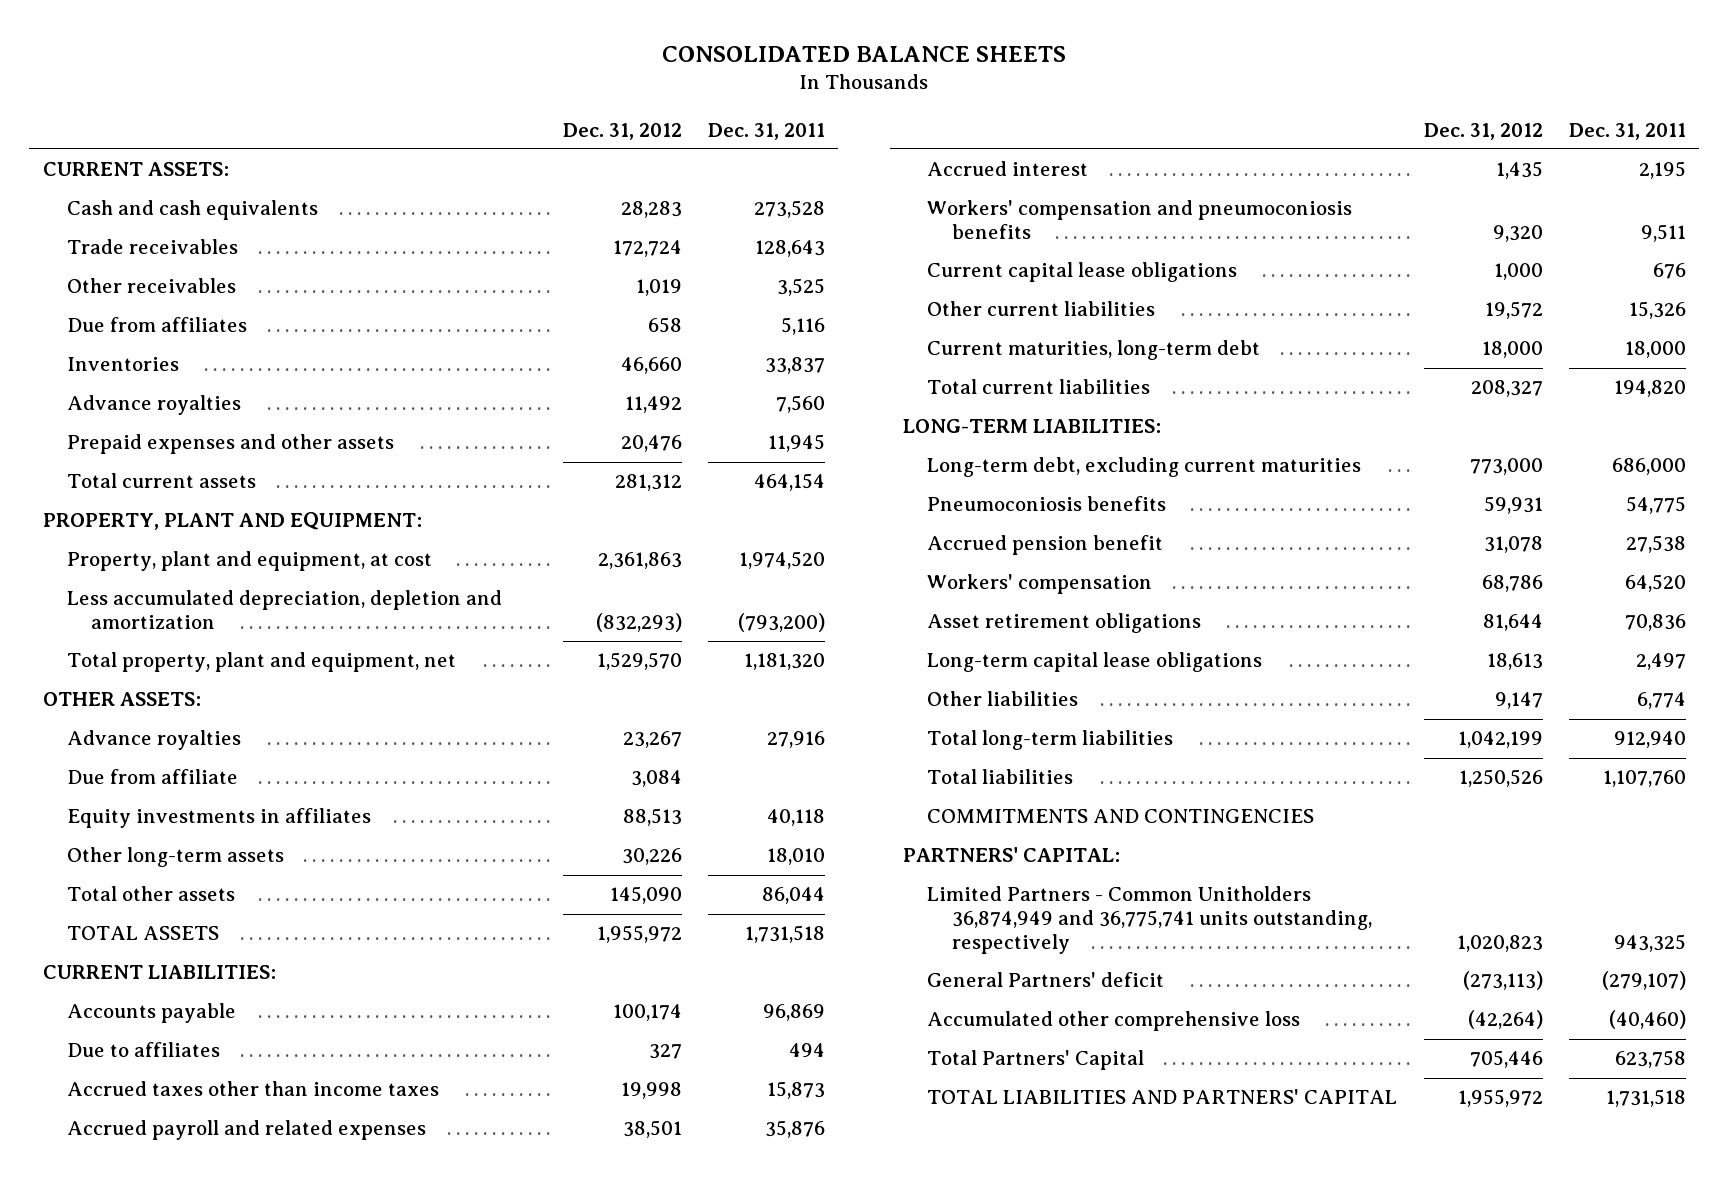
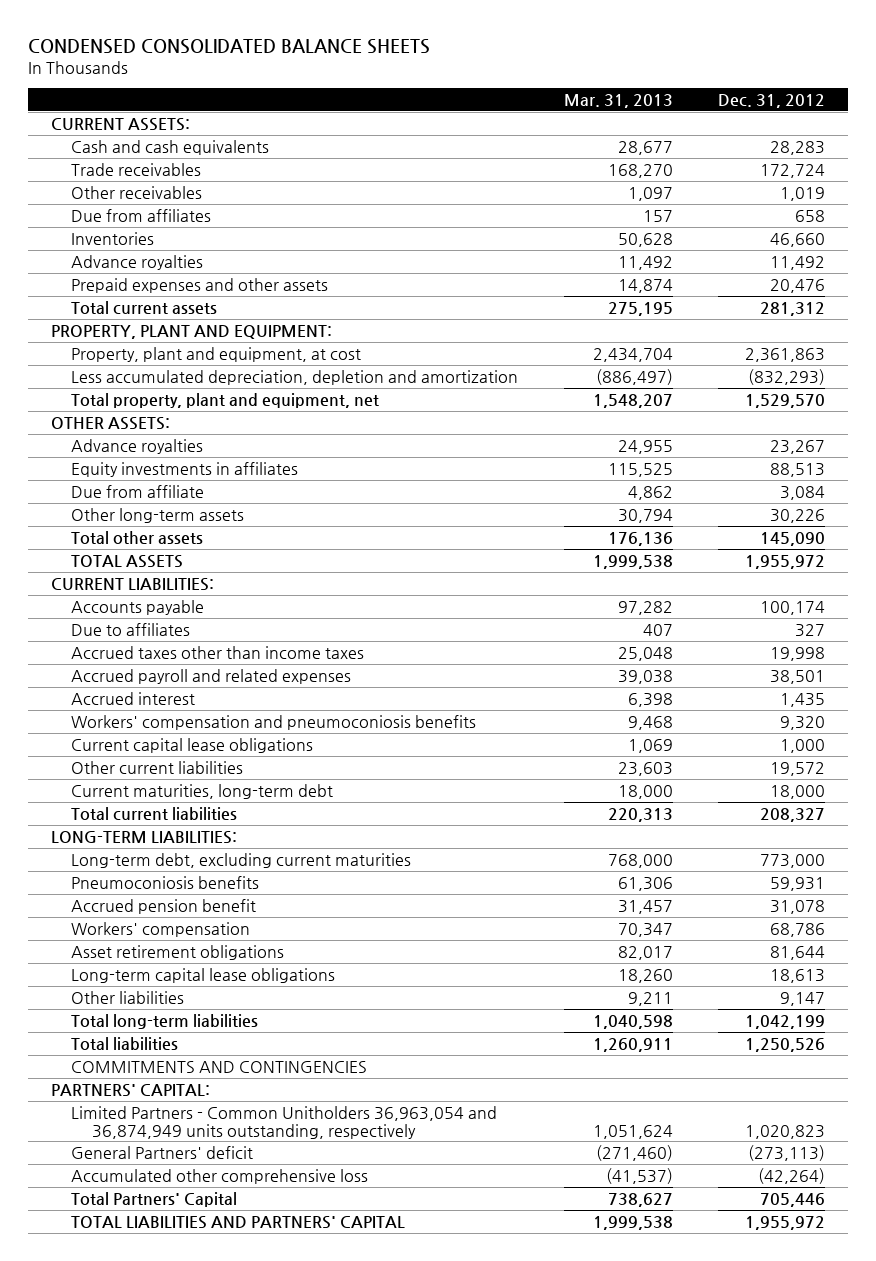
[662,45,1067,62] CONSOLIDATED BALANCE SHEETS -> [27,38,430,54] CONDENSED CONSOLIDATED BALANCE SHEETS
[708,122,826,140] Dec. 31, 2011 -> none
none -> [563,93,673,108] Mar. 31, 2013
[66,769,238,785] Due from affiliate -> [71,484,205,498] Due from affiliate
[927,886,1372,955] Limited Partners - Common Unitholders 36,874,949 and 36,775,741 units outstanding, respectively -> [71,1105,498,1139] Limited Partners - Common Unitholders 36,963,054 and 36,874,949 units outstanding, respectively

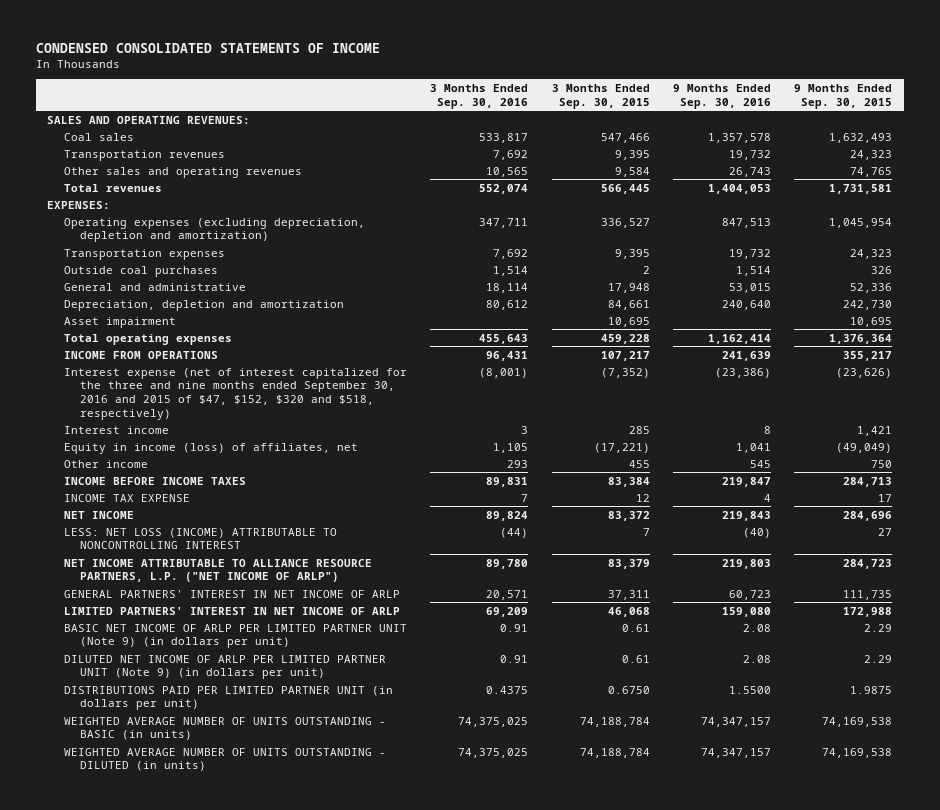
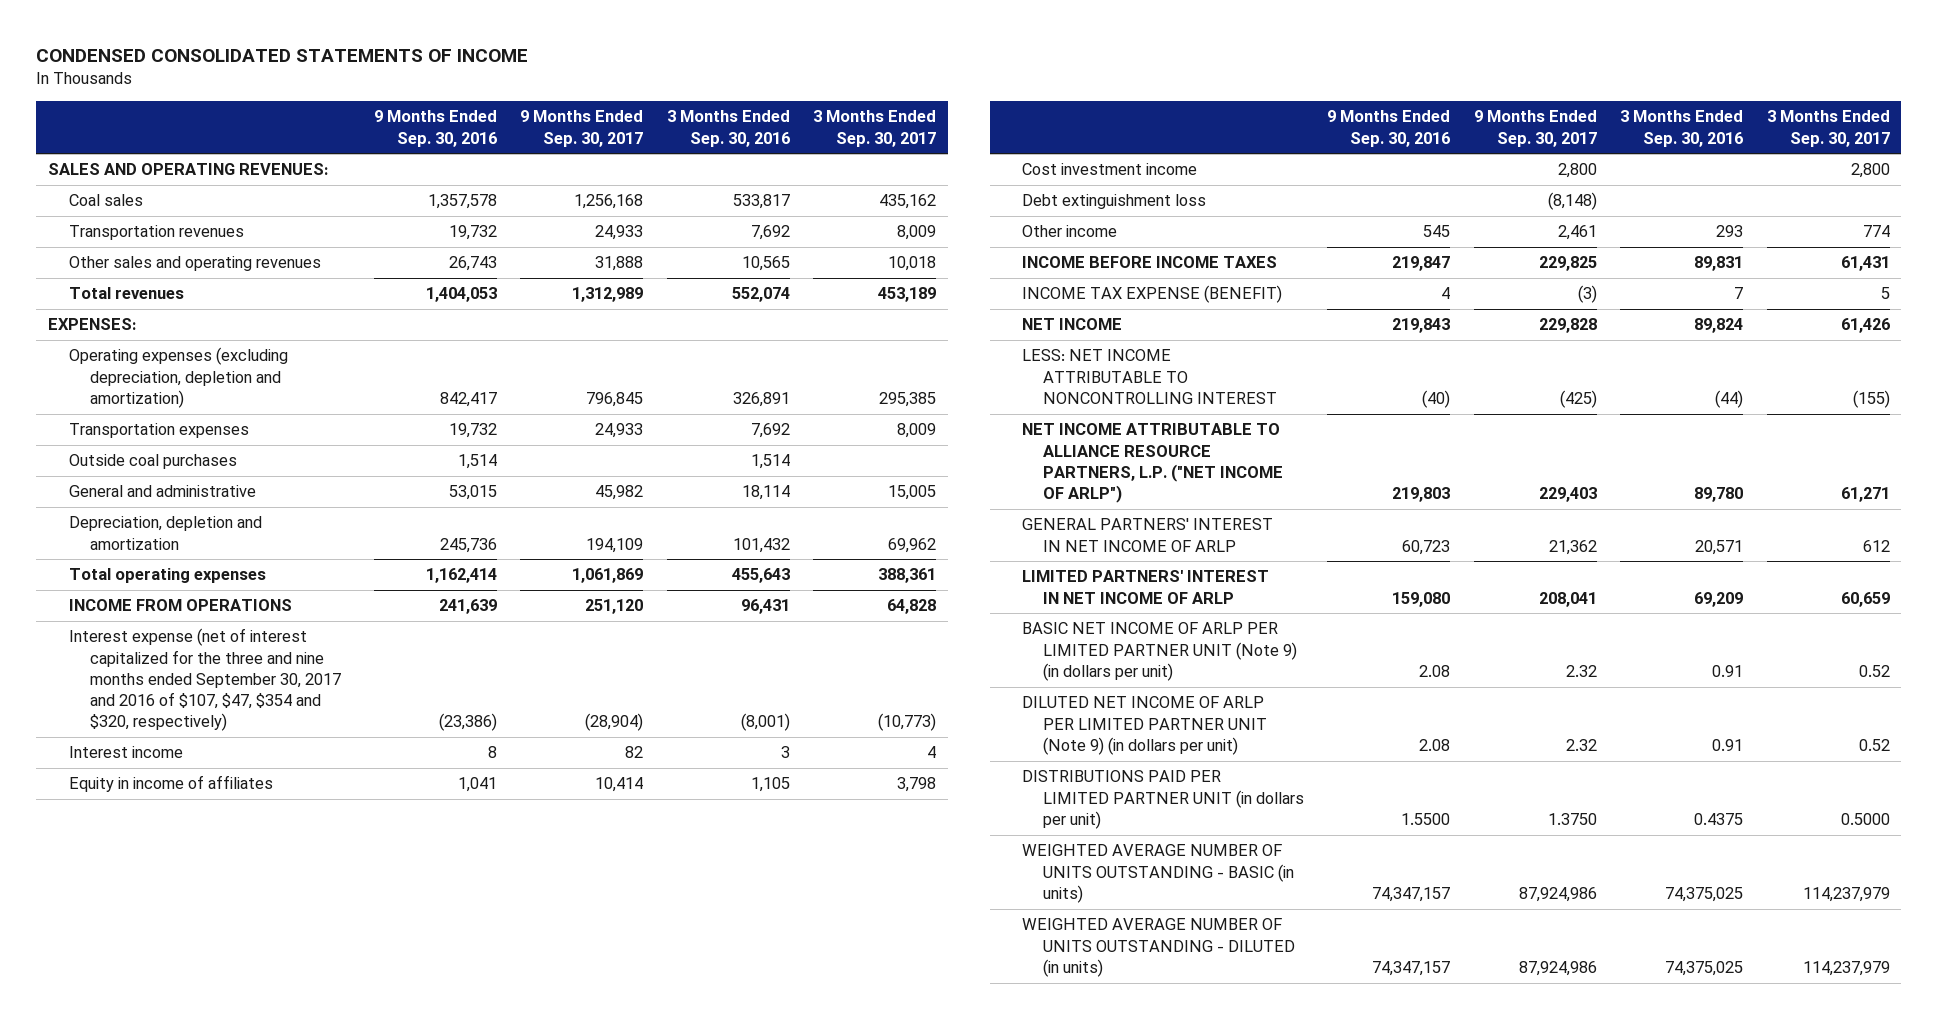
[551,84,650,109] 3 Months Ended Sep. 30, 2015 -> none
[794,84,893,109] 9 Months Ended Sep. 30, 2015 -> none
none -> [520,110,644,147] 9 Months Ended Sep. 30, 2017
none -> [813,110,937,147] 3 Months Ended Sep. 30, 2017
[479,217,529,228] 347,711 -> [732,391,790,407] 326,891
[721,217,771,228] 847,513 -> [440,391,498,407] 842,417
[63,316,176,328] Asset impairment -> none
[486,299,529,310] 80,612 -> [732,537,790,553] 101,432
[721,299,771,310] 240,640 -> [440,537,498,553] 245,736
[63,367,407,420] Interest expense (net of interest capitalized for the three and nine months ended September 30, 2016 and 2015 of $47, $152, $320 and $518, respectively) -> [68,628,341,732] Interest expense (net of interest capitalized for the three and nine months ended September 30, 2017 and 2016 of $107, $47, $354 and $320, respectively)
[63,442,358,454] Equity in income (loss) of affiliates, net -> [68,775,273,793] Equity in income of affiliates
none -> [1021,163,1197,176] Cost investment income
none -> [1021,194,1206,210] Debt extinguishment loss
[63,493,190,502] INCOME TAX EXPENSE -> [1021,285,1282,304] INCOME TAX EXPENSE (BENEFIT)
[63,527,337,550] LESS: NET LOSS (INCOME) ATTRIBUTABLE TO NONCONTROLLING INTEREST -> [1021,349,1277,404] LESS: NET INCOME ATTRIBUTABLE TO NONCONTROLLING INTEREST

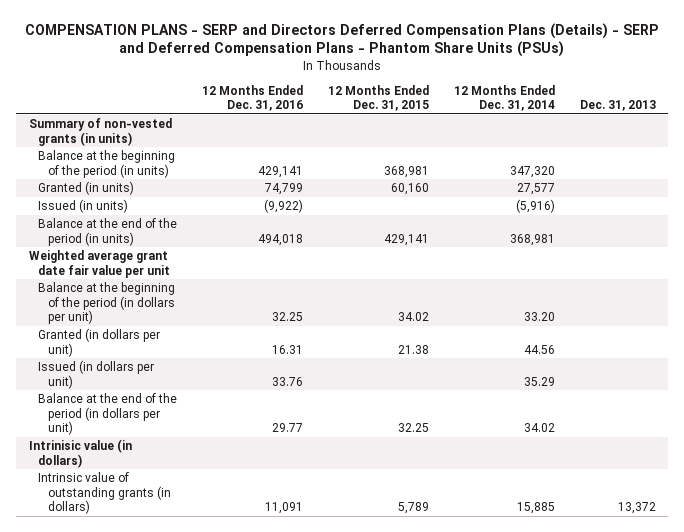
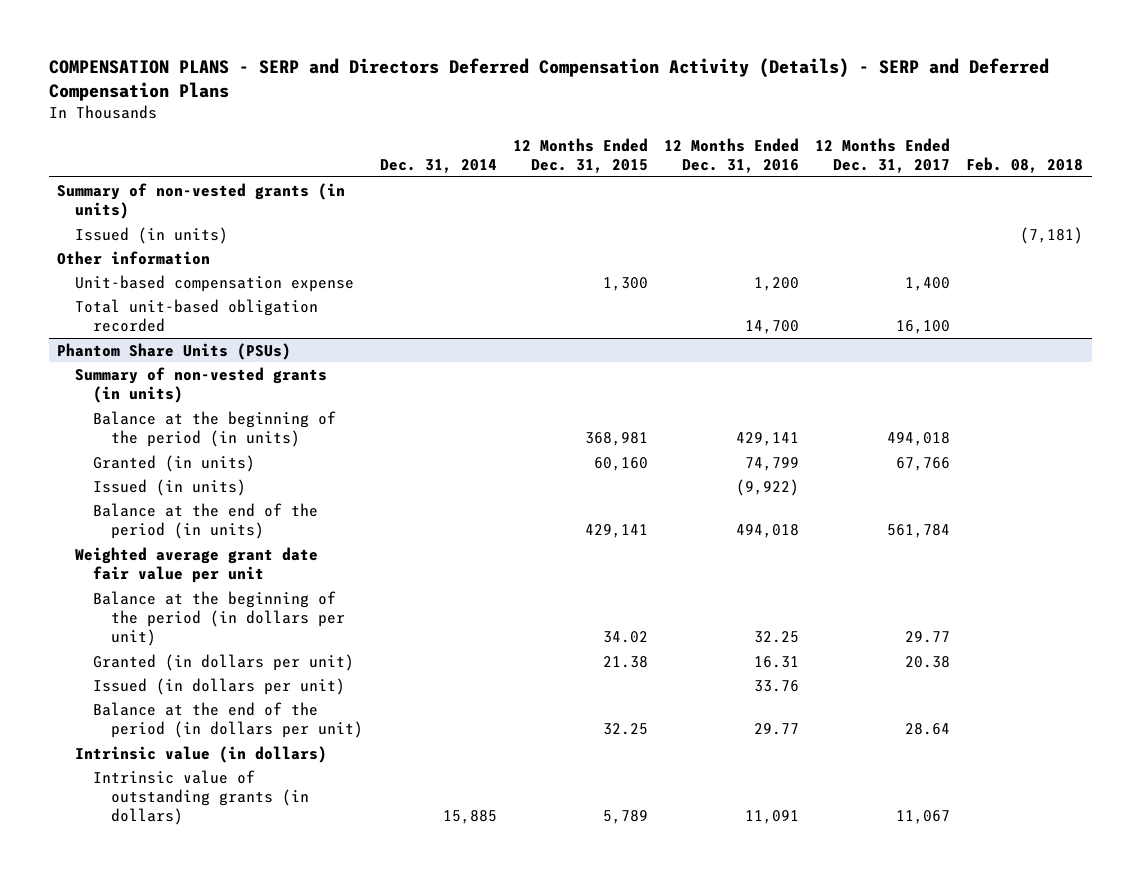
[25,22,660,58] COMPENSATION PLANS - SERP and Directors Deferred Compensation Plans (Details) - SERP and Deferred Compensation Plans - Phantom Share Units (PSUs) -> [48,57,1049,101] COMPENSATION PLANS - SERP and Directors Deferred Compensation Activity (Details) - SERP and Deferred Compensation Plans
[453,84,555,112] 12 Months Ended Dec. 31, 2014 -> none
[579,100,656,112] Dec. 31, 2013 -> none
none -> [379,159,497,174] Dec. 31, 2014
none -> [815,137,951,174] 12 Months Ended Dec. 31, 2017
none -> [966,157,1084,174] Feb. 08, 2018
none -> [75,226,229,244] Issued (in units)
none -> [56,250,210,265] Other information
none -> [75,274,355,292] Unit-based compensation expense
none -> [75,298,319,332] Total unit-based obligation recorded
none -> [56,342,291,360] Phantom Share Units (PSUs)
none -> [75,366,328,403] Summary of non-vested grants (in units)
[28,439,132,468] Intrinisic value (in dollars) -> [75,745,328,763] Intrinsic value (in dollars)

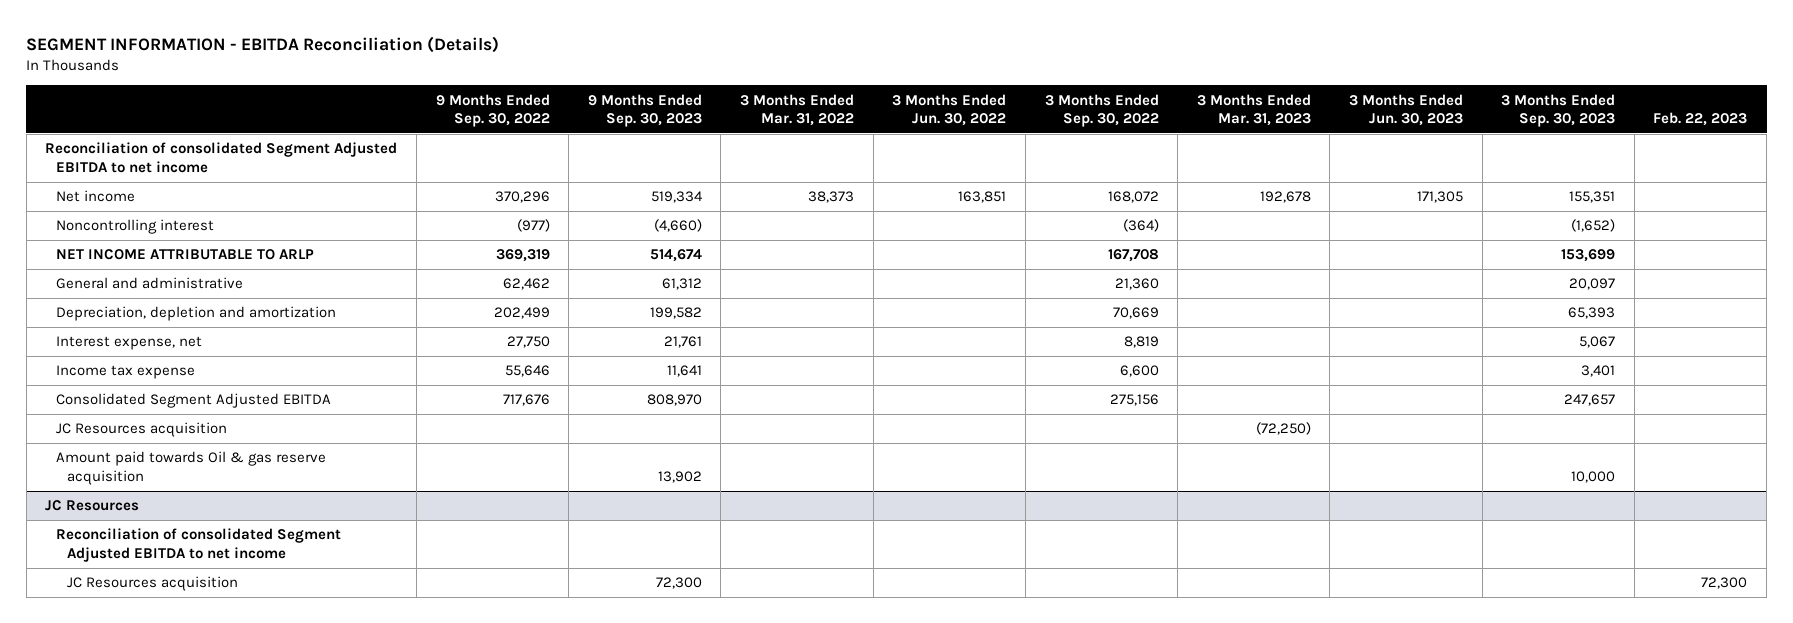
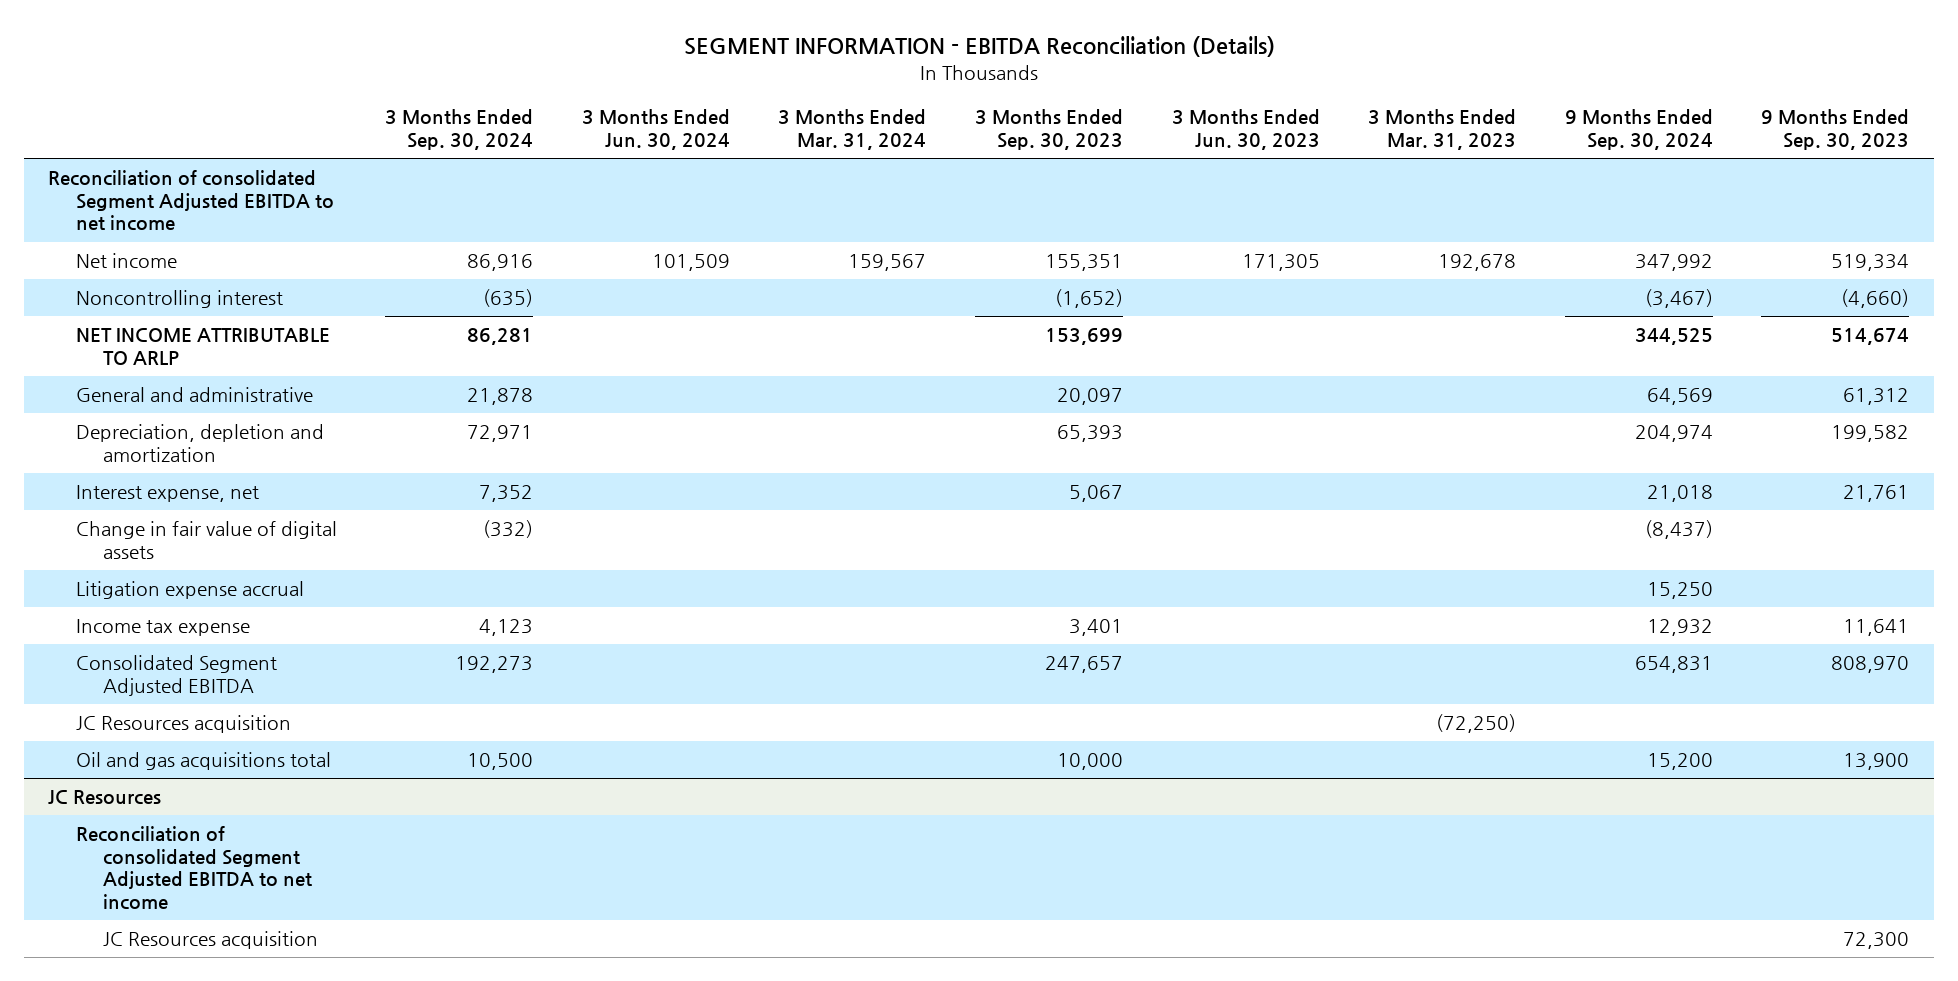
[435,93,550,127] 9 Months Ended Sep. 30, 2022 -> none
[740,93,855,126] 3 Months Ended Mar. 31, 2022 -> none
[892,93,1007,126] 3 Months Ended Jun. 30, 2022 -> none
[1044,93,1159,127] 3 Months Ended Sep. 30, 2022 -> none
[1653,111,1748,126] Feb. 22, 2023 -> none
none -> [385,109,534,150] 3 Months Ended Sep. 30, 2024
none -> [581,109,730,150] 3 Months Ended Jun. 30, 2024
none -> [778,109,927,150] 3 Months Ended Mar. 31, 2024
none -> [1564,109,1713,150] 9 Months Ended Sep. 30, 2024
none -> [75,521,337,559] Change in fair value of digital assets
none -> [75,581,304,600] Litigation expense accrual
[56,451,327,485] Amount paid towards Oil & gas reserve acquisition -> none
none -> [75,752,331,771] Oil and gas acquisitions total

